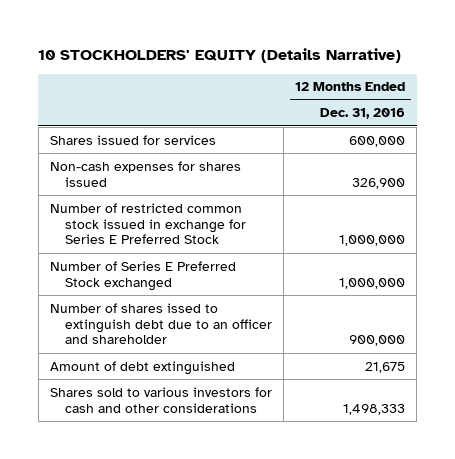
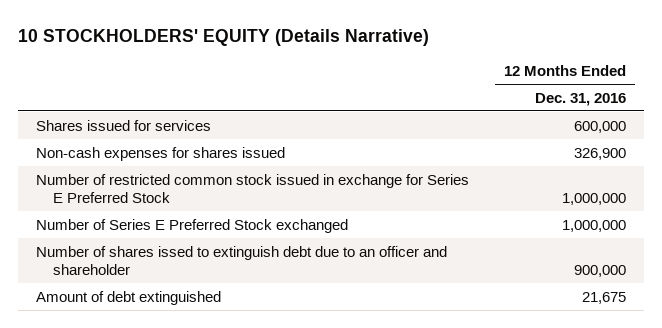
[49,386,272,413] Shares sold to various investors for cash and other considerations -> none

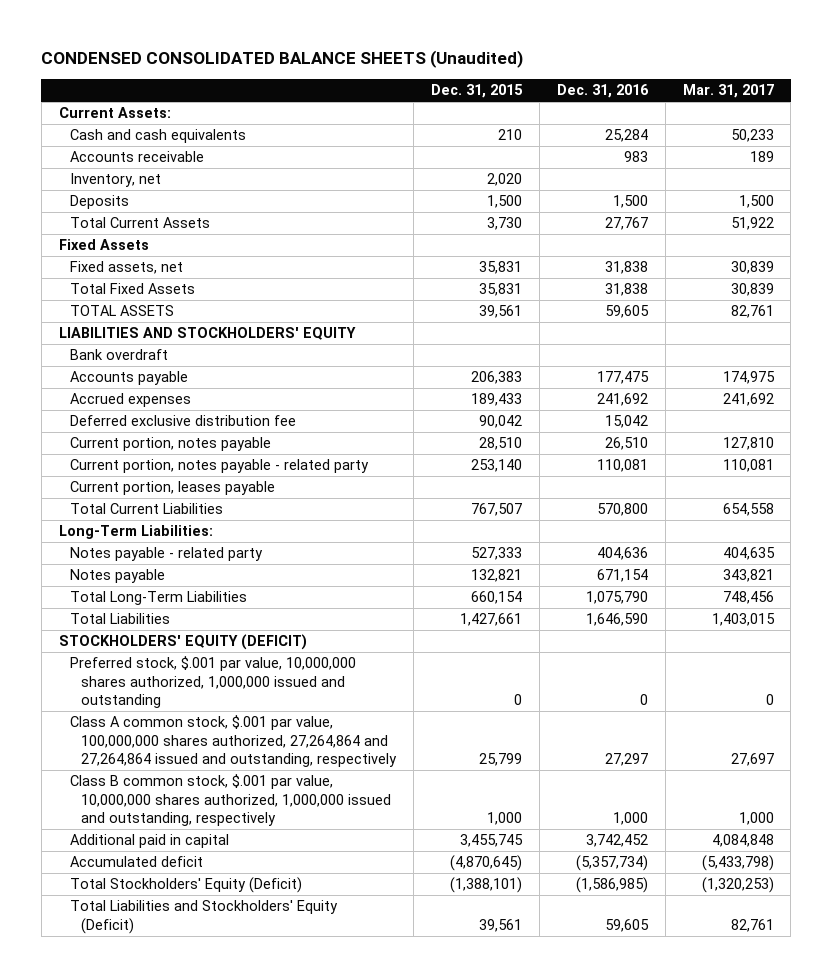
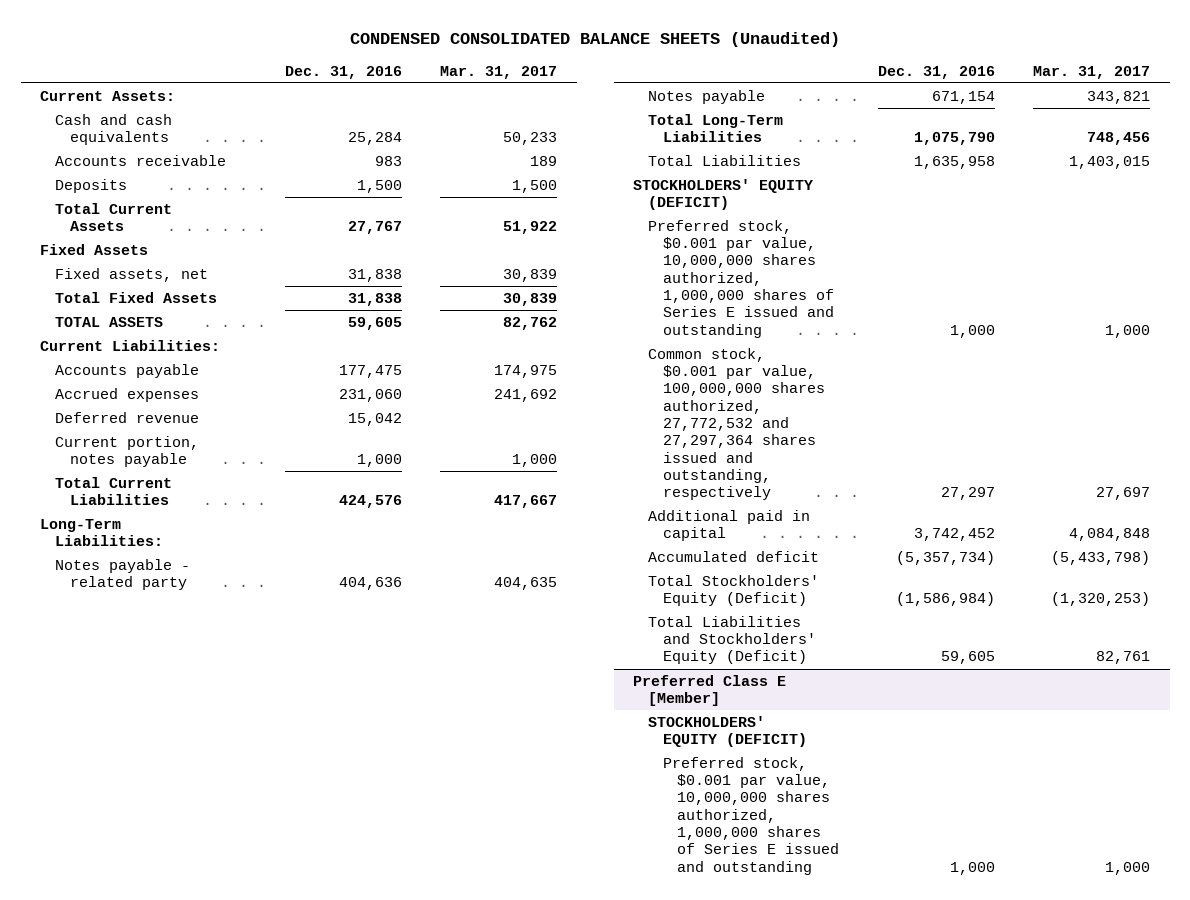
[431,84,524,99] Dec. 31, 2015 -> none
[70,173,162,188] Inventory, net -> none
[58,327,356,341] LIABILITIES AND STOCKHOLDERS' EQUITY -> none
[70,349,169,361] Bank overdraft -> none
[730,305,774,319] 82,761 -> [503,316,558,330] 82,762
none -> [40,339,221,351] Current Liabilities:
[70,459,370,474] Current portion, notes payable - related party -> none
[70,481,276,496] Current portion, leases payable -> none
[596,393,648,407] 241,692 -> [338,388,402,402] 231,060
[70,415,297,427] Deferred exclusive distribution fee -> [54,411,199,423] Deferred revenue
[604,437,648,451] 26,510 -> [356,454,402,468] 1,000
[722,437,774,451] 127,810 -> [512,454,558,468] 1,000
[596,503,648,517] 570,800 -> [338,495,402,509] 424,576
[722,503,774,517] 654,558 -> [494,495,558,509] 417,667
[585,613,648,627] 1,646,590 -> [913,155,995,169] 1,635,958
[70,774,392,826] Class B common stock, $.001 par value, 10,000,000 shares authorized, 1,000,000 issued and outstanding, respectively -> none
[70,656,357,708] Preferred stock, $.001 par value, 10,000,000 shares authorized, 1,000,000 issued and outstanding -> [647,219,834,338] Preferred stock, $0.001 par value, 10,000,000 shares authorized, 1,000,000 shares of Series E issued and outstanding
[639,693,648,705] 0 -> [949,324,995,338] 1,000
[765,693,774,705] 0 -> [1105,324,1151,338] 1,000
[70,715,398,767] Class A common stock, $.001 par value, 100,000,000 shares authorized, 27,264,864 and 27,264,864 issued and outstanding, respectively -> [647,347,825,501] Common stock, $0.001 par value, 100,000,000 shares authorized, 27,772,532 and 27,297,364 shares issued and outstanding, respectively
[575,877,648,894] (1,586,985) -> [895,592,995,607] (1,586,984)
none -> [633,674,787,707] Preferred Class E [Member]
none -> [647,715,807,748] STOCKHOLDERS' EQUITY (DEFICIT)
none -> [662,756,840,875] Preferred stock, $0.001 par value, 10,000,000 shares authorized, 1,000,000 shares of Series E issued and outstanding

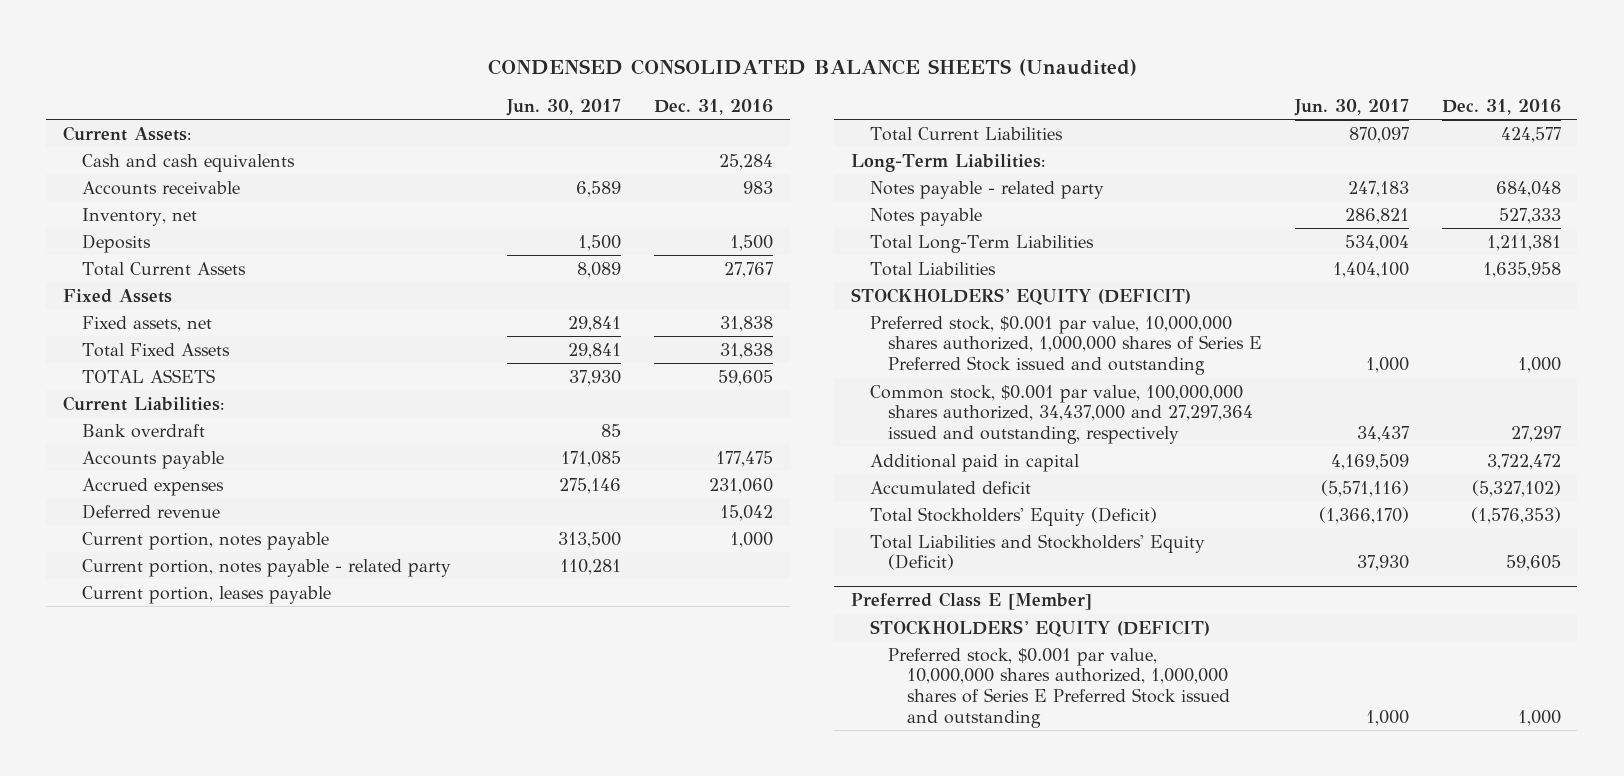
[440,65,558,79] Mar. 31, 2017 -> none
none -> [506,98,622,116] Jun. 30, 2017
none -> [81,207,197,226] Inventory, net
none -> [81,423,205,438] Bank overdraft
none -> [81,558,451,577] Current portion, notes payable - related party
none -> [81,585,331,604] Current portion, leases payable
[338,495,402,509] 424,576 -> [1501,126,1562,143] 424,577
[338,577,402,591] 404,636 -> [1496,180,1562,197] 684,048
[931,90,995,104] 671,154 -> [1499,207,1562,224] 527,333
[913,132,995,146] 1,075,790 -> [1487,234,1562,251] 1,211,381
[647,219,834,338] Preferred stock, $0.001 par value, 10,000,000 shares authorized, 1,000,000 shares of Series E issued and outstanding -> [869,315,1263,376] Preferred stock, $0.001 par value, 10,000,000 shares authorized, 1,000,000 shares of Series E Preferred Stock issued and outstanding
[647,347,825,501] Common stock, $0.001 par value, 100,000,000 shares authorized, 27,772,532 and 27,297,364 shares issued and outstanding, respectively -> [869,384,1254,445] Common stock, $0.001 par value, 100,000,000 shares authorized, 34,437,000 and 27,297,364 issued and outstanding, respectively
[913,528,995,542] 3,742,452 -> [1487,453,1562,470] 3,722,472
[895,550,995,565] (5,357,734) -> [1472,479,1562,497] (5,327,102)
[895,592,995,607] (1,586,984) -> [1471,506,1562,524] (1,576,353)
[662,756,840,875] Preferred stock, $0.001 par value, 10,000,000 shares authorized, 1,000,000 shares of Series E issued and outstanding -> [888,647,1231,728] Preferred stock, $0.001 par value, 10,000,000 shares authorized, 1,000,000 shares of Series E Preferred Stock issued and outstanding

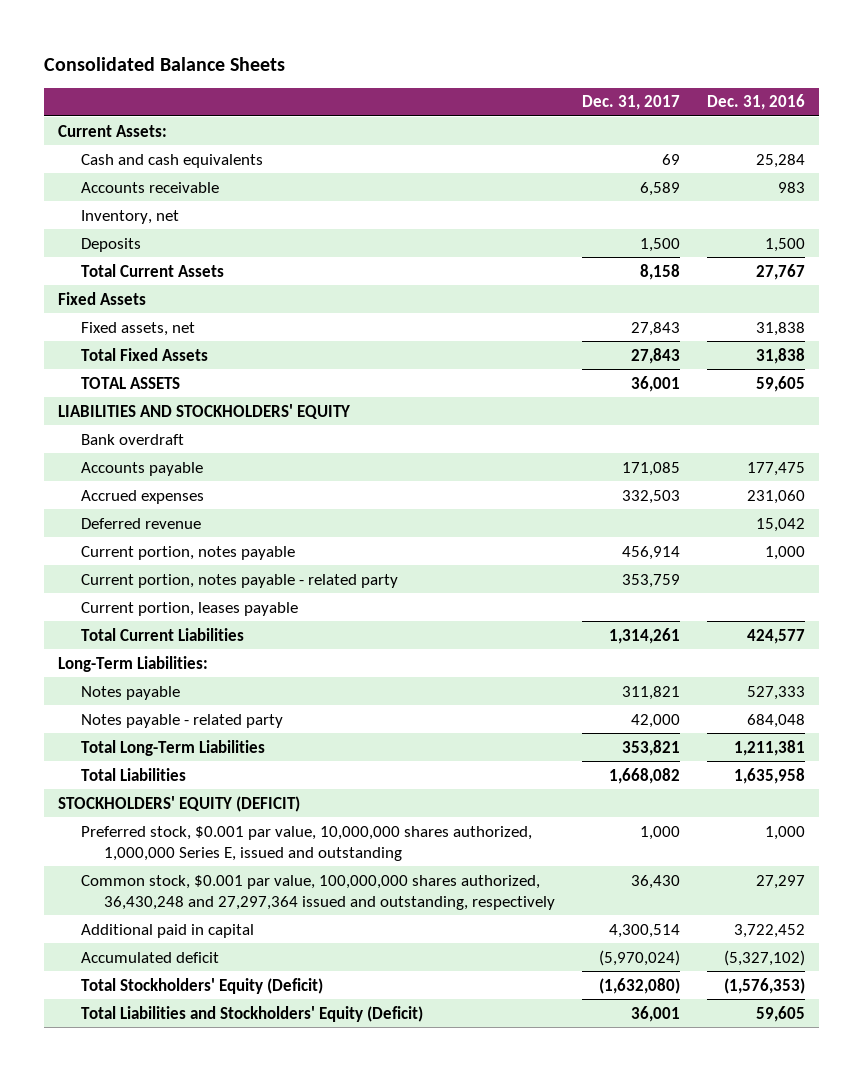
[487,59,1137,77] CONDENSED CONSOLIDATED BALANCE SHEETS (Unaudited) -> [44,56,286,71] Consolidated Balance Sheets
[506,98,622,116] Jun. 30, 2017 -> none
none -> [582,95,681,111] Dec. 31, 2017
[62,395,224,411] Current Liabilities: -> none
none -> [57,403,350,419] LIABILITIES AND STOCKHOLDERS' EQUITY
[869,180,1104,199] Notes payable - related party -> [81,713,284,728] Notes payable - related party
[869,315,1263,376] Preferred stock, $0.001 par value, 10,000,000 shares authorized, 1,000,000 shares of Series E Preferred Stock issued and outstanding -> [81,825,533,861] Preferred stock, $0.001 par value, 10,000,000 shares authorized, 1,000,000 Series E, issued and outstanding
[869,384,1254,445] Common stock, $0.001 par value, 100,000,000 shares authorized, 34,437,000 and 27,297,364 issued and outstanding, respectively -> [81,874,556,910] Common stock, $0.001 par value, 100,000,000 shares authorized, 36,430,248 and 27,297,364 issued and outstanding, respectively
[1487,453,1562,470] 3,722,472 -> [734,923,806,938] 3,722,452
[850,592,1092,611] Preferred Class E [Member] -> none
[869,619,1210,637] STOCKHOLDERS' EQUITY (DEFICIT) -> none
[888,647,1231,728] Preferred stock, $0.001 par value, 10,000,000 shares authorized, 1,000,000 shares of Series E Preferred Stock issued and outstanding -> none

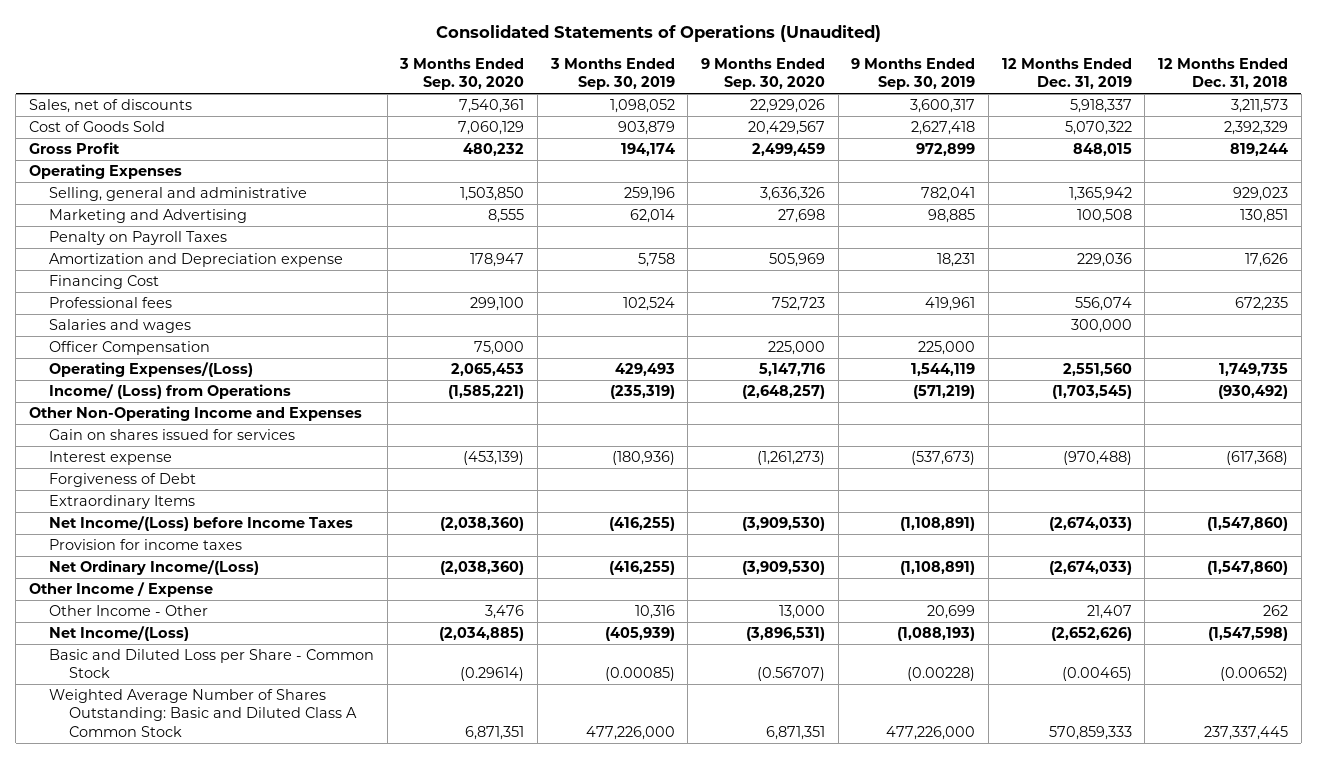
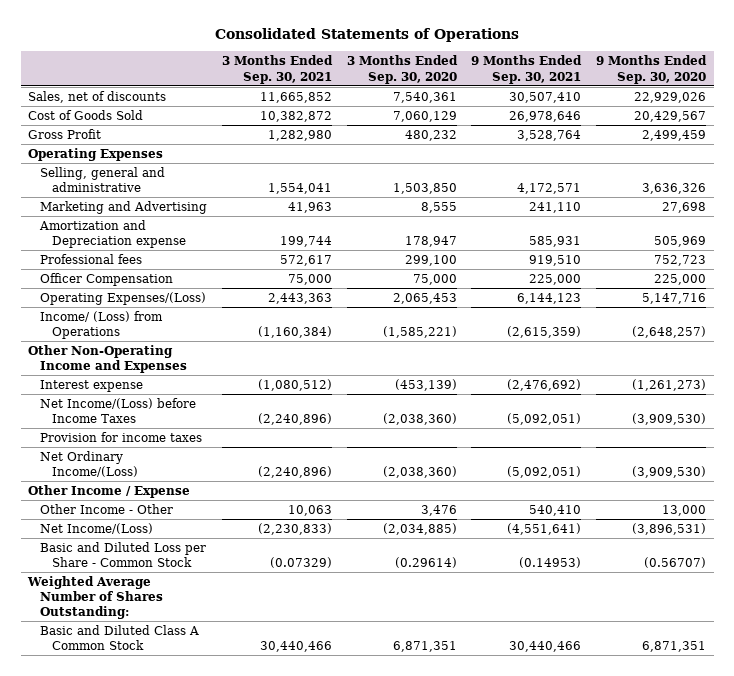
[435,25,881,43] Consolidated Statements of Operations (Unaudited) -> [215,28,520,43] Consolidated Statements of Operations
[549,57,675,91] 3 Months Ended Sep. 30, 2019 -> none
[851,57,976,91] 9 Months Ended Sep. 30, 2019 -> none
[1001,57,1132,90] 12 Months Ended Dec. 31, 2019 -> none
[1157,57,1288,90] 12 Months Ended Dec. 31, 2018 -> none
none -> [221,55,333,84] 3 Months Ended Sep. 30, 2021
none -> [471,55,583,84] 9 Months Ended Sep. 30, 2021
[48,231,227,246] Penalty on Payroll Taxes -> none
[48,275,159,290] Financing Cost -> none
[48,319,191,334] Salaries and wages -> none
[48,429,295,441] Gain on shares issued for services -> none
[48,473,196,488] Forgiveness of Debt -> none
[48,495,195,510] Extraordinary Items -> none
none -> [27,575,163,620] Weighted Average Number of Shares Outstanding:
[48,689,357,737] Weighted Average Number of Shares Outstanding: Basic and Diluted Class A Common Stock -> [39,624,199,651] Basic and Diluted Class A Common Stock

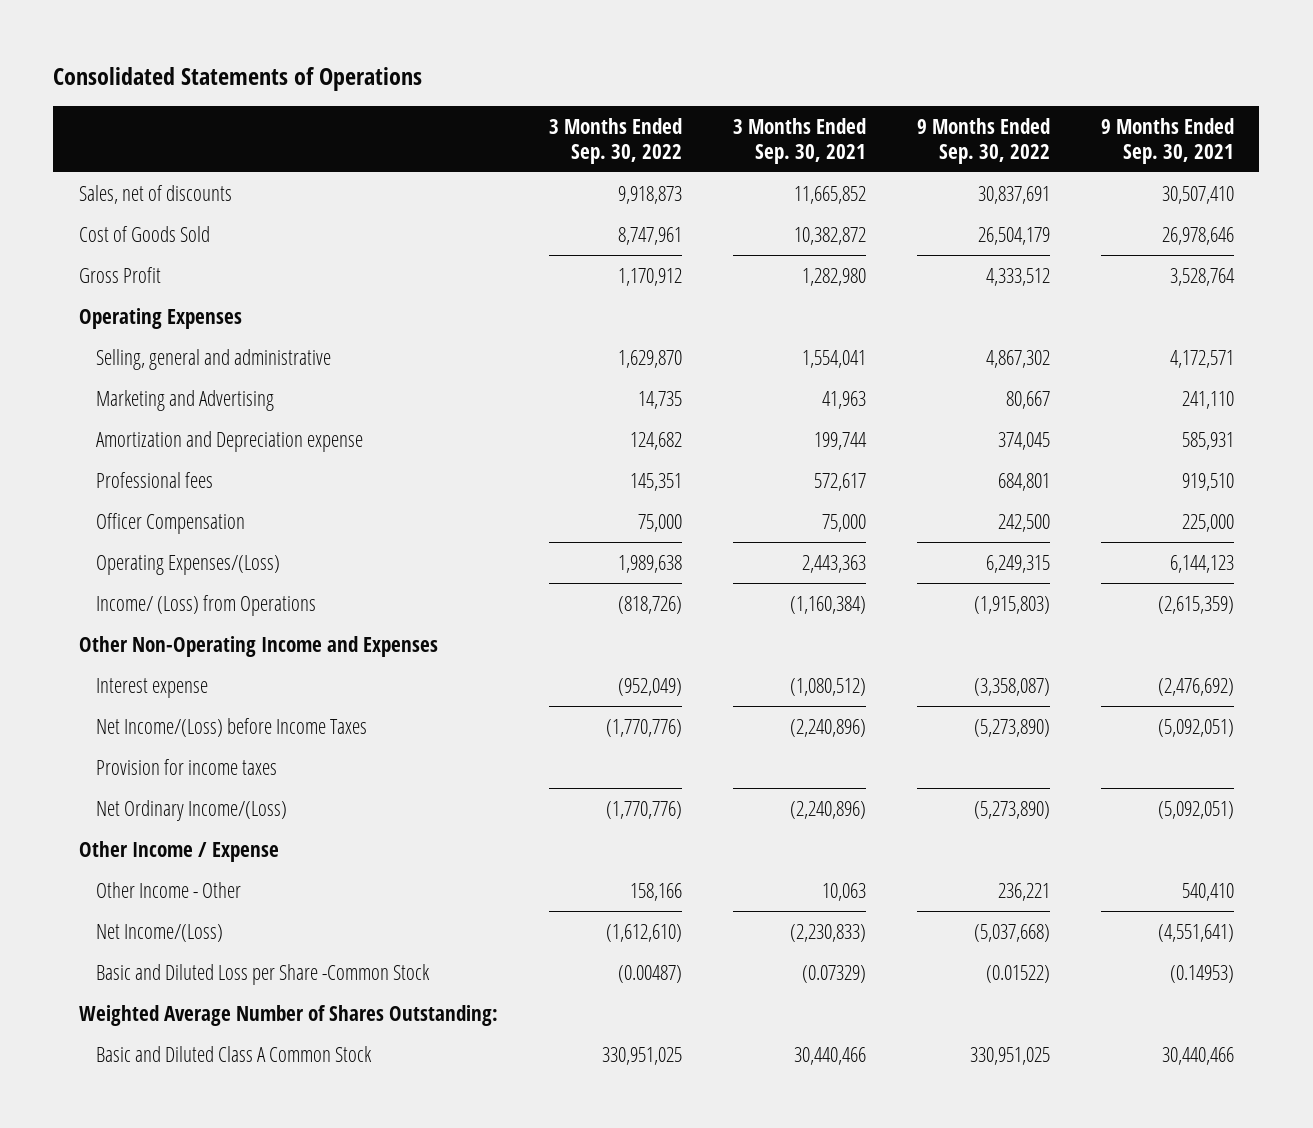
[346,55,458,84] 3 Months Ended Sep. 30, 2020 -> none
[596,55,708,84] 9 Months Ended Sep. 30, 2020 -> none
none -> [548,117,682,164] 3 Months Ended Sep. 30, 2022
none -> [916,117,1050,164] 9 Months Ended Sep. 30, 2022
[39,541,206,568] Basic and Diluted Loss per Share - Common Stock -> [95,963,430,985] Basic and Diluted Loss per Share -Common Stock

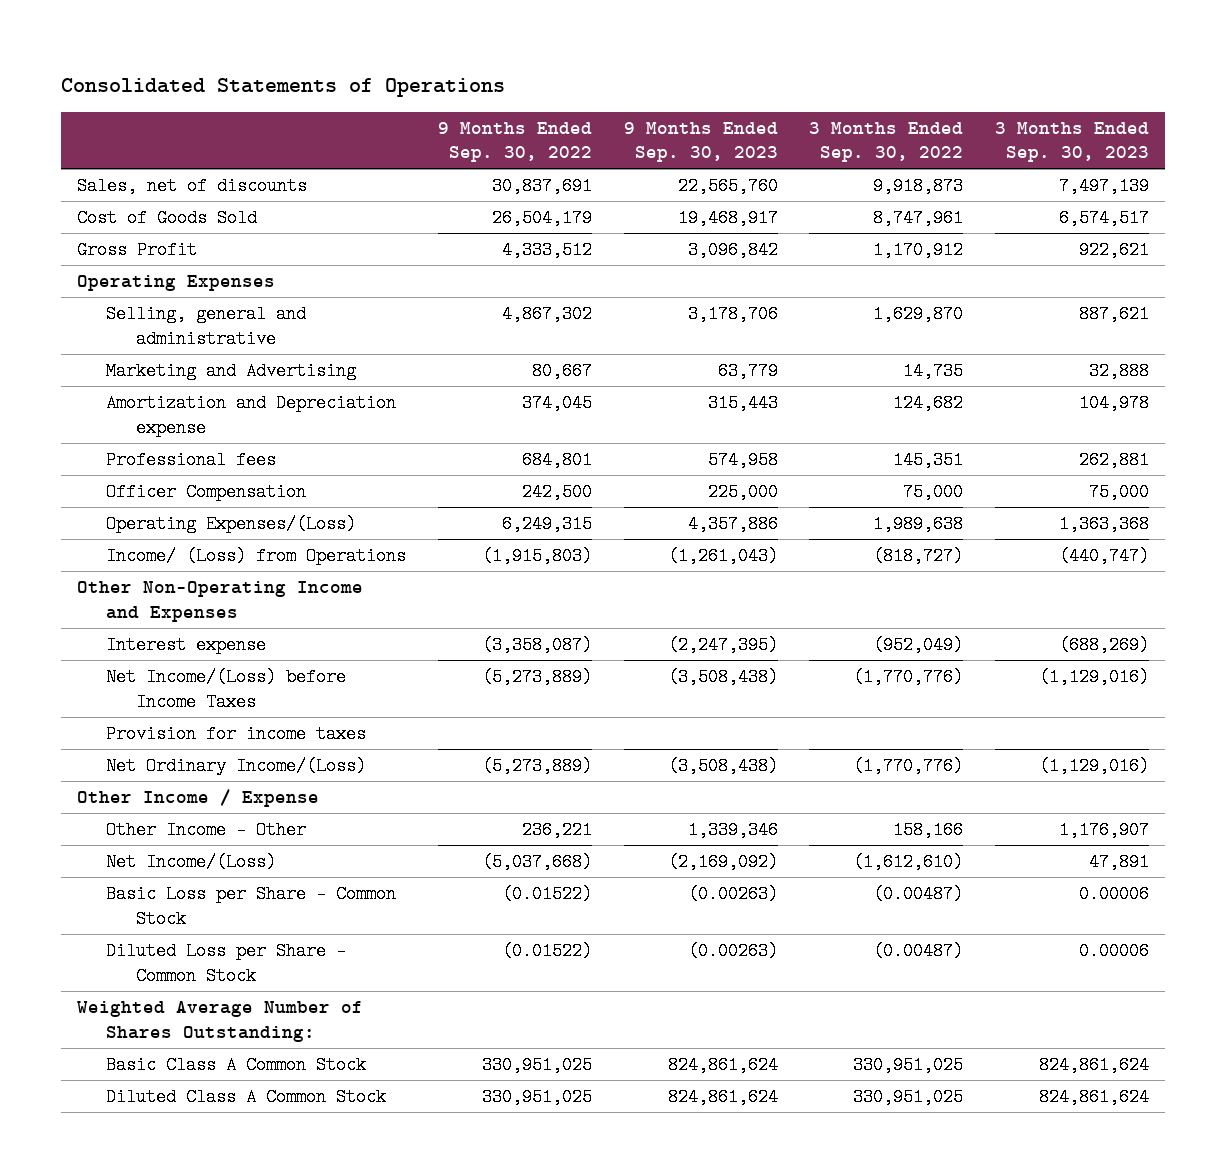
[732,117,866,164] 3 Months Ended Sep. 30, 2021 -> none
[1100,117,1234,164] 9 Months Ended Sep. 30, 2021 -> none
none -> [623,121,778,163] 9 Months Ended Sep. 30, 2023
none -> [995,121,1150,163] 3 Months Ended Sep. 30, 2023
[617,595,682,614] (818,726) -> [873,546,964,565] (818,727)
[973,718,1050,737] (5,273,890) -> [482,667,593,686] (5,273,889)
[973,800,1050,819] (5,273,890) -> [482,756,593,775] (5,273,889)
[95,963,430,985] Basic and Diluted Loss per Share -Common Stock -> [106,884,397,928] Basic Loss per Share - Common Stock
none -> [106,941,347,985] Diluted Loss per Share - Common Stock
[95,1045,372,1062] Basic and Diluted Class A Common Stock -> [106,1055,367,1074] Basic Class A Common Stock
none -> [106,1087,387,1106] Diluted Class A Common Stock

